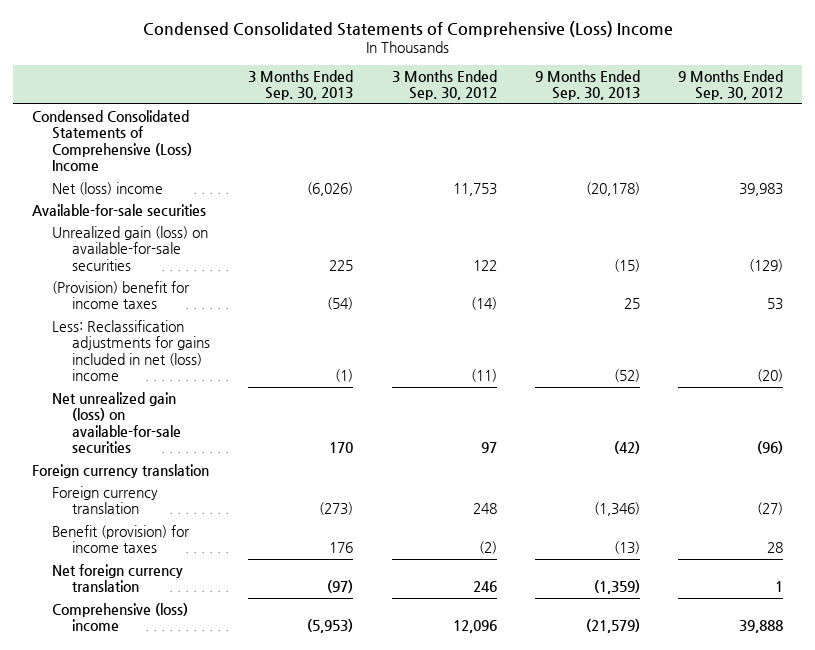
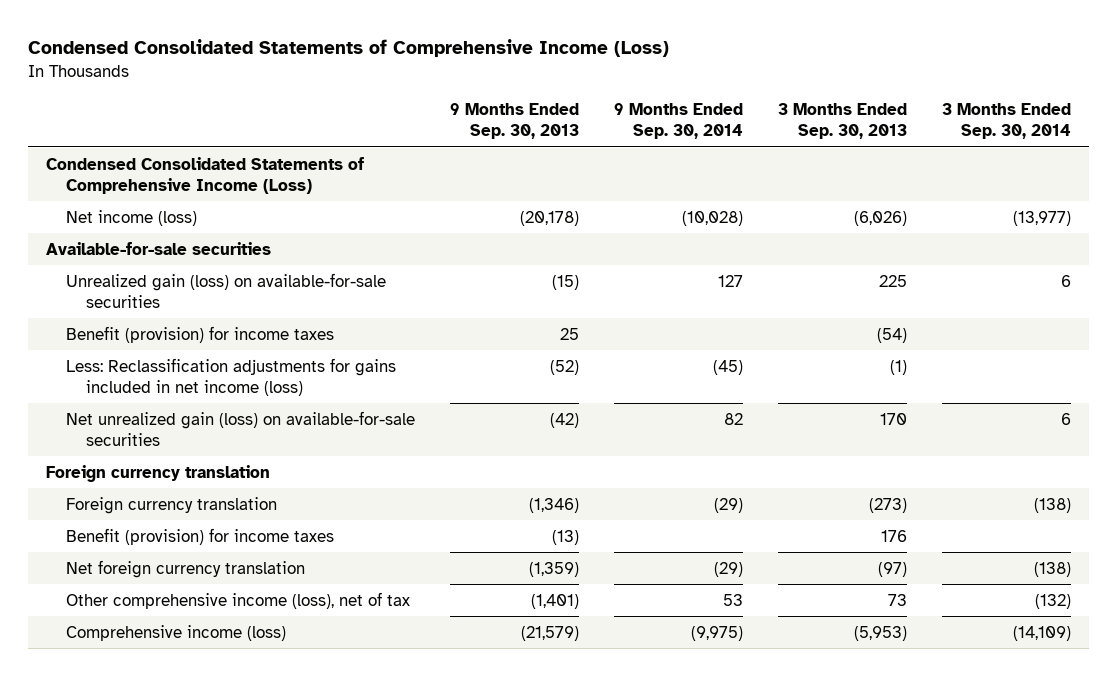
[142,20,673,37] Condensed Consolidated Statements of Comprehensive (Loss) Income -> [28,39,670,58] Condensed Consolidated Statements of Comprehensive Income (Loss)
[391,69,497,101] 3 Months Ended Sep. 30, 2012 -> none
[678,69,784,101] 9 Months Ended Sep. 30, 2012 -> none
none -> [613,103,743,140] 9 Months Ended Sep. 30, 2014
none -> [942,103,1072,140] 3 Months Ended Sep. 30, 2014
[32,109,193,172] Condensed Consolidated Statements of Comprehensive (Loss) Income -> [45,156,364,194] Condensed Consolidated Statements of Comprehensive Income (Loss)
[52,181,164,195] Net (loss) income -> [65,209,197,226] Net income (loss)
[52,280,191,310] (Provision) benefit for income taxes -> [65,325,334,343] Benefit (provision) for income taxes
[52,319,211,382] Less: Reclassification adjustments for gains included in net (loss) income -> [65,357,396,396] Less: Reclassification adjustments for gains included in net income (loss)
none -> [65,591,410,609] Other comprehensive income (loss), net of tax
[52,602,189,632] Comprehensive (loss) income -> [65,624,286,641] Comprehensive income (loss)

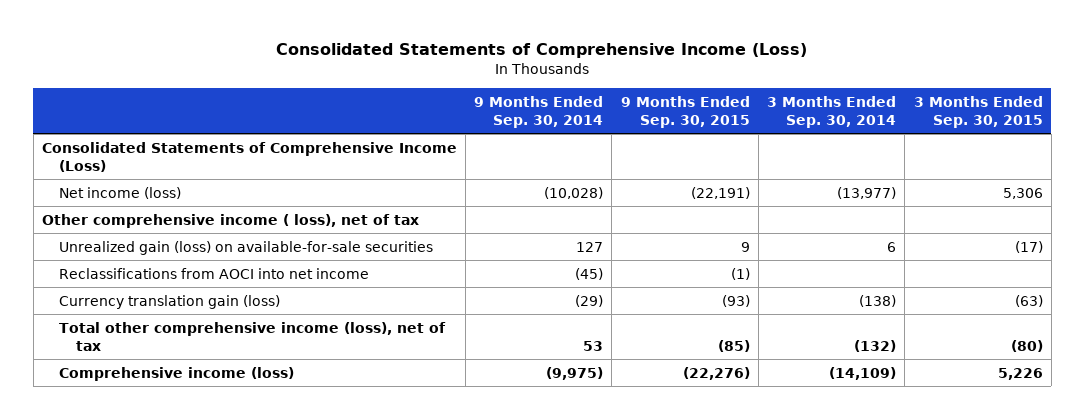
[28,39,670,58] Condensed Consolidated Statements of Comprehensive Income (Loss) -> [276,42,808,58] Consolidated Statements of Comprehensive Income (Loss)
[449,103,579,140] 9 Months Ended Sep. 30, 2013 -> none
[777,103,907,140] 3 Months Ended Sep. 30, 2013 -> none
none -> [620,95,750,128] 9 Months Ended Sep. 30, 2015
none -> [913,95,1043,128] 3 Months Ended Sep. 30, 2015
[45,156,364,194] Condensed Consolidated Statements of Comprehensive Income (Loss) -> [41,141,457,172] Consolidated Statements of Comprehensive Income (Loss)
[45,241,271,255] Available-for-sale securities -> none
none -> [41,213,419,228] Other comprehensive income ( loss), net of tax
[65,325,334,343] Benefit (provision) for income taxes -> none
[65,410,415,446] Net unrealized gain (loss) on available-for-sale securities -> none
[45,464,270,482] Foreign currency translation -> none
[65,527,334,545] Benefit (provision) for income taxes -> none
[65,559,305,578] Net foreign currency translation -> none
[65,357,396,396] Less: Reclassification adjustments for gains included in net income (loss) -> [59,267,370,279] Reclassifications from AOCI into net income
[65,496,277,514] Foreign currency translation -> [59,294,281,309] Currency translation gain (loss)
[65,591,410,609] Other comprehensive income (loss), net of tax -> [59,321,447,351] Total other comprehensive income (loss), net of tax

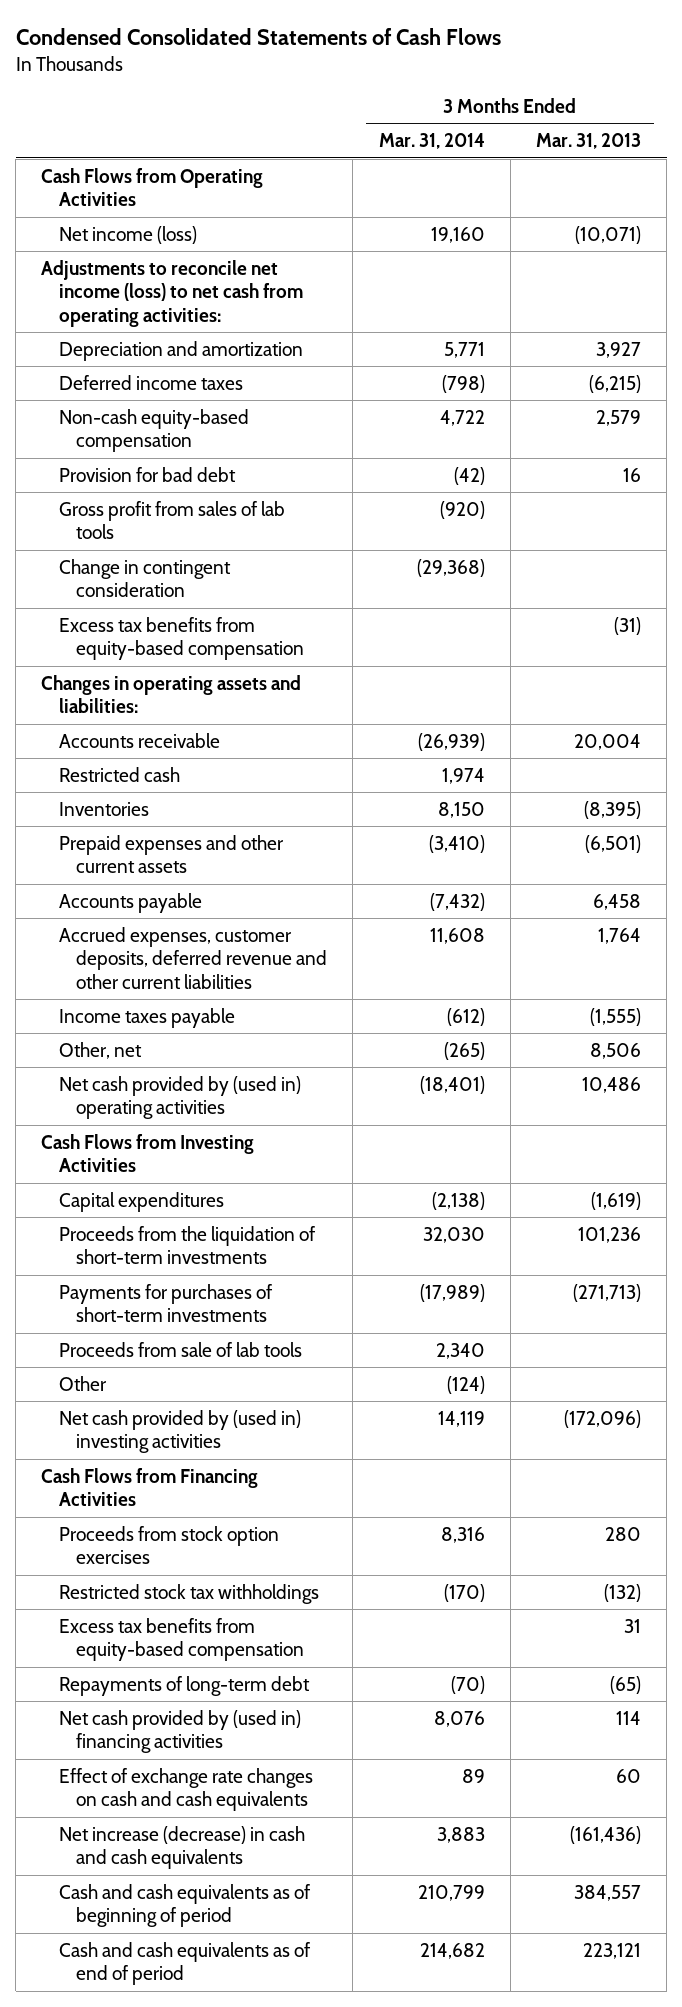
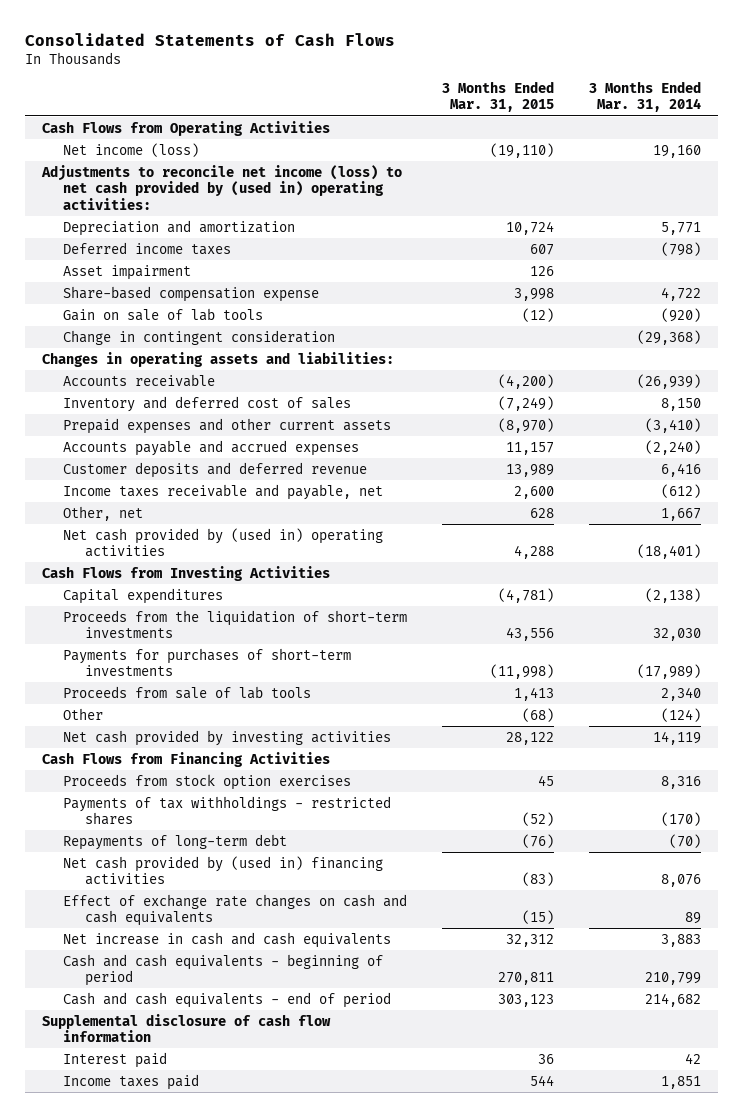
[15,27,501,45] Condensed Consolidated Statements of Cash Flows -> [24,32,395,46] Consolidated Statements of Cash Flows
[535,133,641,150] Mar. 31, 2013 -> none
none -> [442,80,555,113] 3 Months Ended Mar. 31, 2015
[41,259,303,327] Adjustments to reconcile net income (loss) to net cash from operating activities: -> [40,164,402,210] Adjustments to reconcile net income (loss) to net cash provided by (used in) operating activities:
[58,466,236,482] Provision for bad debt -> none
none -> [63,264,192,280] Asset impairment
[58,408,249,453] Non-cash equity-based compensation -> [63,285,320,302] Share-based compensation expense
[58,500,285,540] Gross profit from sales of lab tools -> [63,307,264,321] Gain on sale of lab tools
[58,616,305,661] Excess tax benefits from equity-based compensation -> none
[58,766,180,782] Restricted cash -> none
[58,801,149,816] Inventories -> [63,395,352,412] Inventory and deferred cost of sales
[58,892,202,913] Accounts payable -> [63,439,360,456] Accounts payable and accrued expenses
[429,892,485,911] (7,432) -> [644,439,701,455] (2,240)
[58,926,328,989] Accrued expenses, customer deposits, deferred revenue and other current liabilities -> [63,461,368,478] Customer deposits and deferred revenue
[429,927,485,944] 11,608 -> [660,462,701,477] 6,416
[58,1007,235,1028] Income taxes payable -> [63,483,384,500] Income taxes receivable and payable, net
[443,1041,485,1060] (265) -> [660,507,701,521] 1,667
[58,1409,301,1454] Net cash provided by (used in) investing activities -> [63,729,392,746] Net cash provided by investing activities
[58,1617,305,1662] Excess tax benefits from equity-based compensation -> none
[58,1583,319,1604] Restricted stock tax withholdings -> [63,795,392,826] Payments of tax withholdings - restricted shares
[58,1825,305,1870] Net increase (decrease) in cash and cash equivalents -> [63,931,392,948] Net increase in cash and cash equivalents
[58,1883,311,1928] Cash and cash equivalents as of beginning of period -> [63,953,384,987] Cash and cash equivalents - beginning of period
[58,1941,311,1986] Cash and cash equivalents as of end of period -> [63,991,392,1008] Cash and cash equivalents - end of period
none -> [41,1013,331,1043] Supplemental disclosure of cash flow information
none -> [63,1051,168,1068] Interest paid
none -> [63,1073,200,1090] Income taxes paid

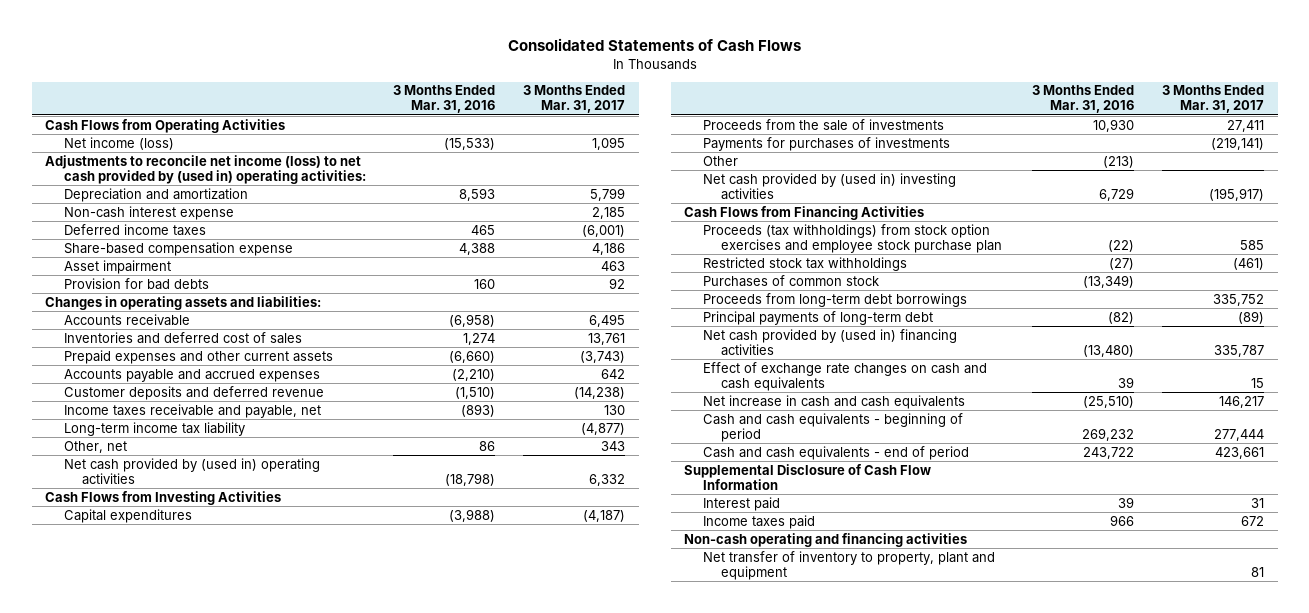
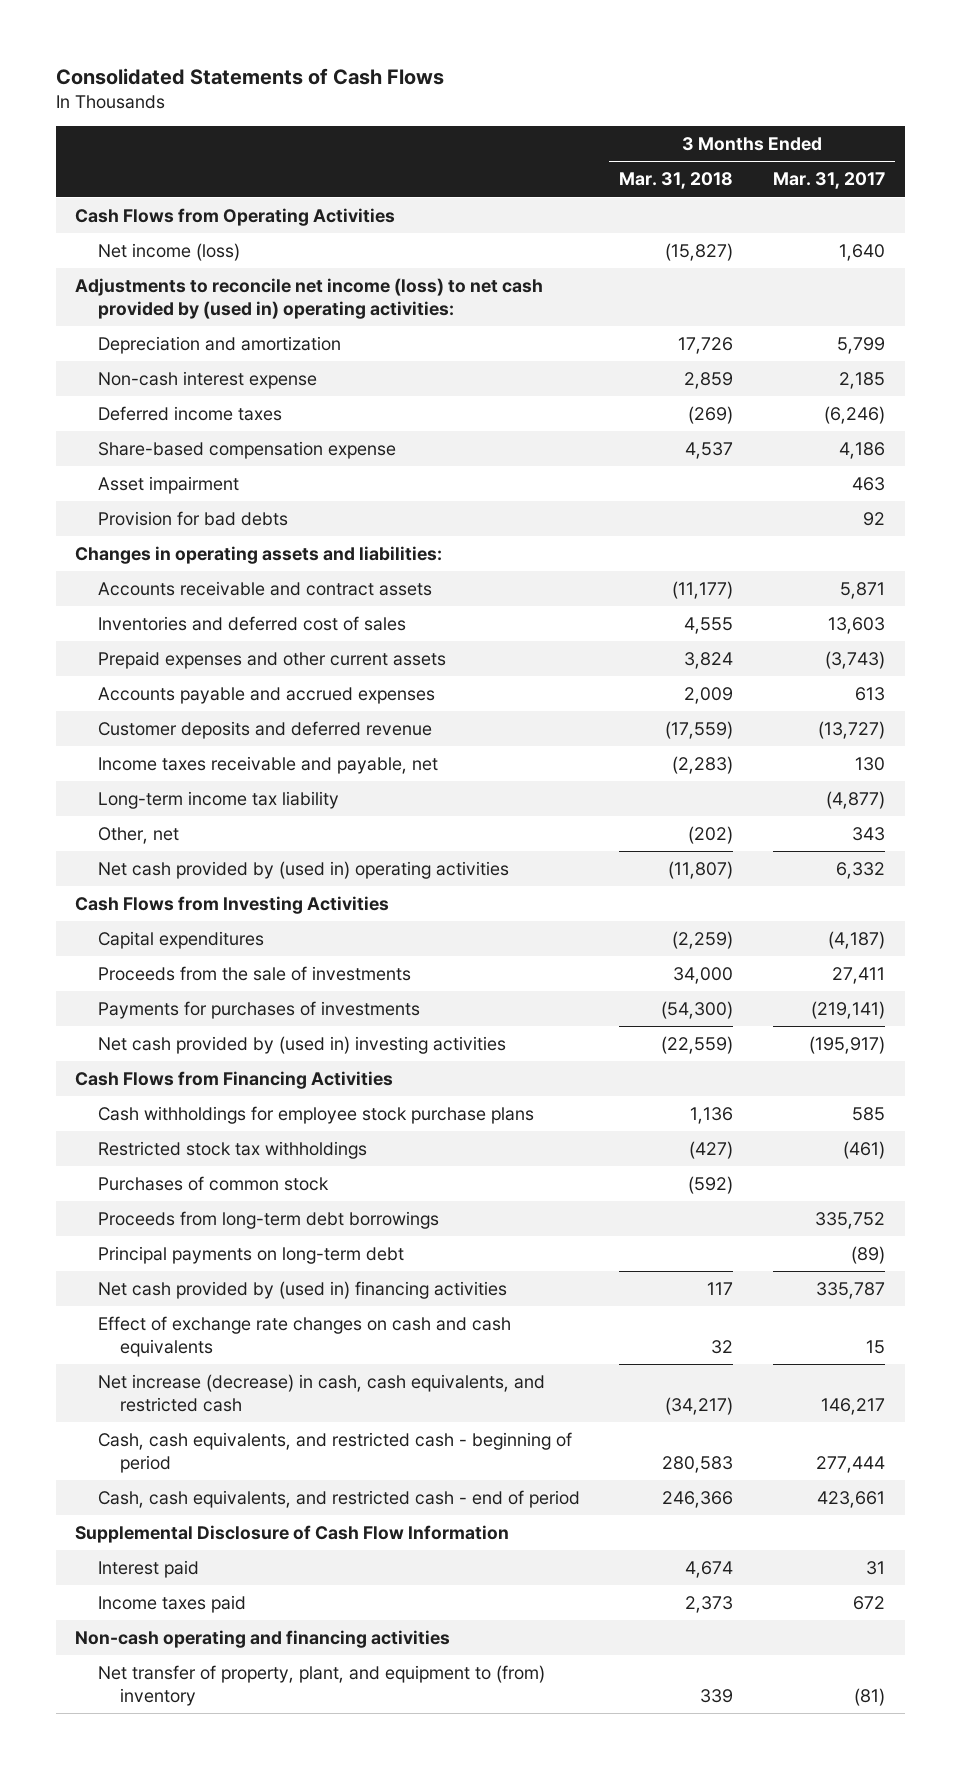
[393,85,496,114] 3 Months Ended Mar. 31, 2016 -> none
none -> [619,172,734,190] Mar. 31, 2018
[591,136,625,150] 1,095 -> [838,244,885,262] 1,640
[581,224,625,237] (6,001) -> [823,406,885,425] (6,246)
[63,313,190,326] Accounts receivable -> none
none -> [97,581,432,597] Accounts receivable and contract assets
[587,332,625,345] 13,761 -> [827,617,885,635] 13,603
[600,368,625,379] 642 -> [854,687,885,702] 613
[573,386,625,399] (14,238) -> [817,721,885,740] (13,727)
[702,155,738,166] Other -> none
[702,223,1003,253] Proceeds (tax withholdings) from stock option exercises and employee stock purchase plan -> [97,1106,534,1125] Cash withholdings for employee stock purchase plans
[702,310,933,325] Principal payments of long-term debt -> [97,1246,404,1265] Principal payments on long-term debt
[702,394,965,409] Net increase in cash and cash equivalents -> [97,1374,545,1412] Net increase (decrease) in cash, cash equivalents, and restricted cash
[702,412,963,442] Cash and cash equivalents - beginning of period -> [97,1432,572,1473] Cash, cash equivalents, and restricted cash - beginning of period
[702,445,969,460] Cash and cash equivalents - end of period -> [97,1490,580,1509] Cash, cash equivalents, and restricted cash - end of period
[702,550,995,580] Net transfer of inventory to property, plant and equipment -> [97,1665,545,1706] Net transfer of property, plant, and equipment to (from) inventory
[1250,566,1264,577] 81 -> [853,1687,885,1706] (81)

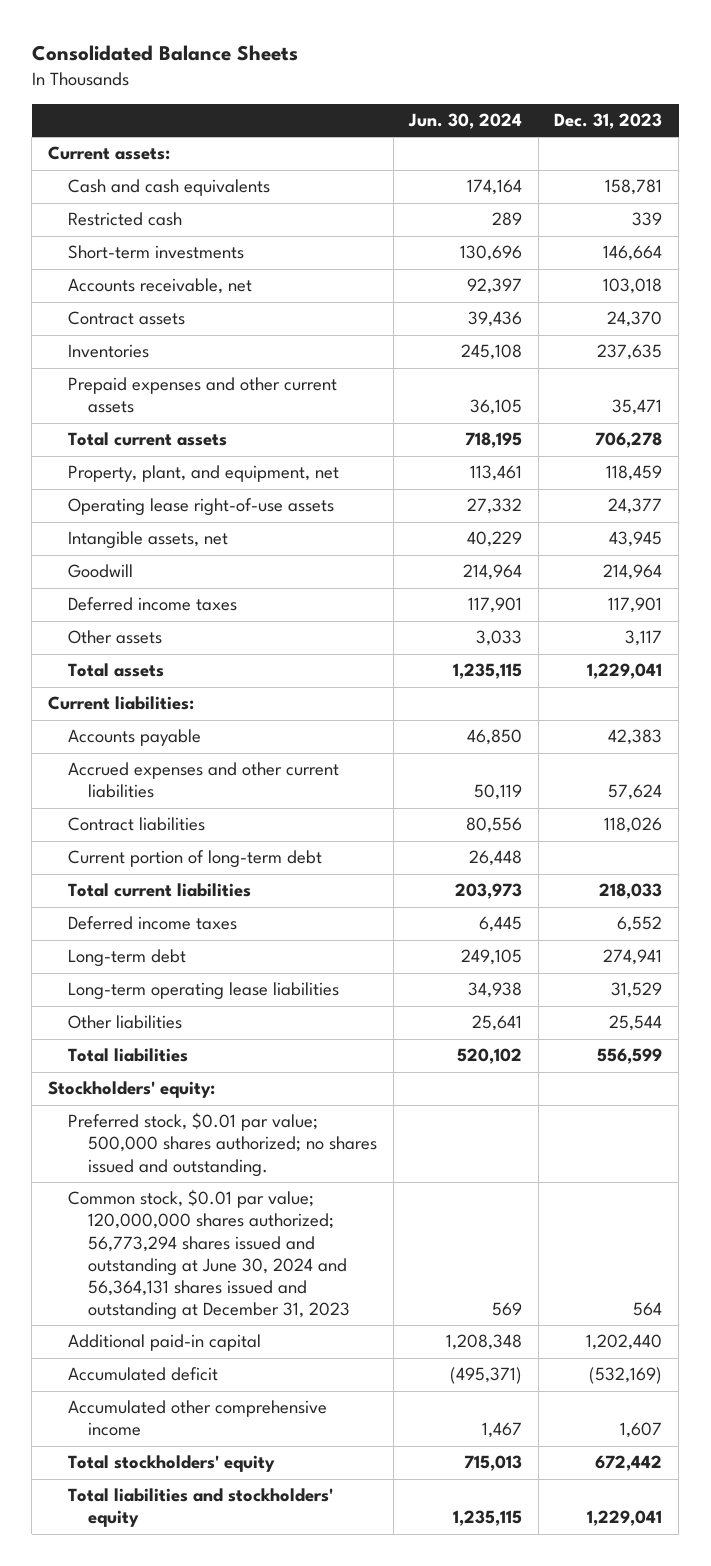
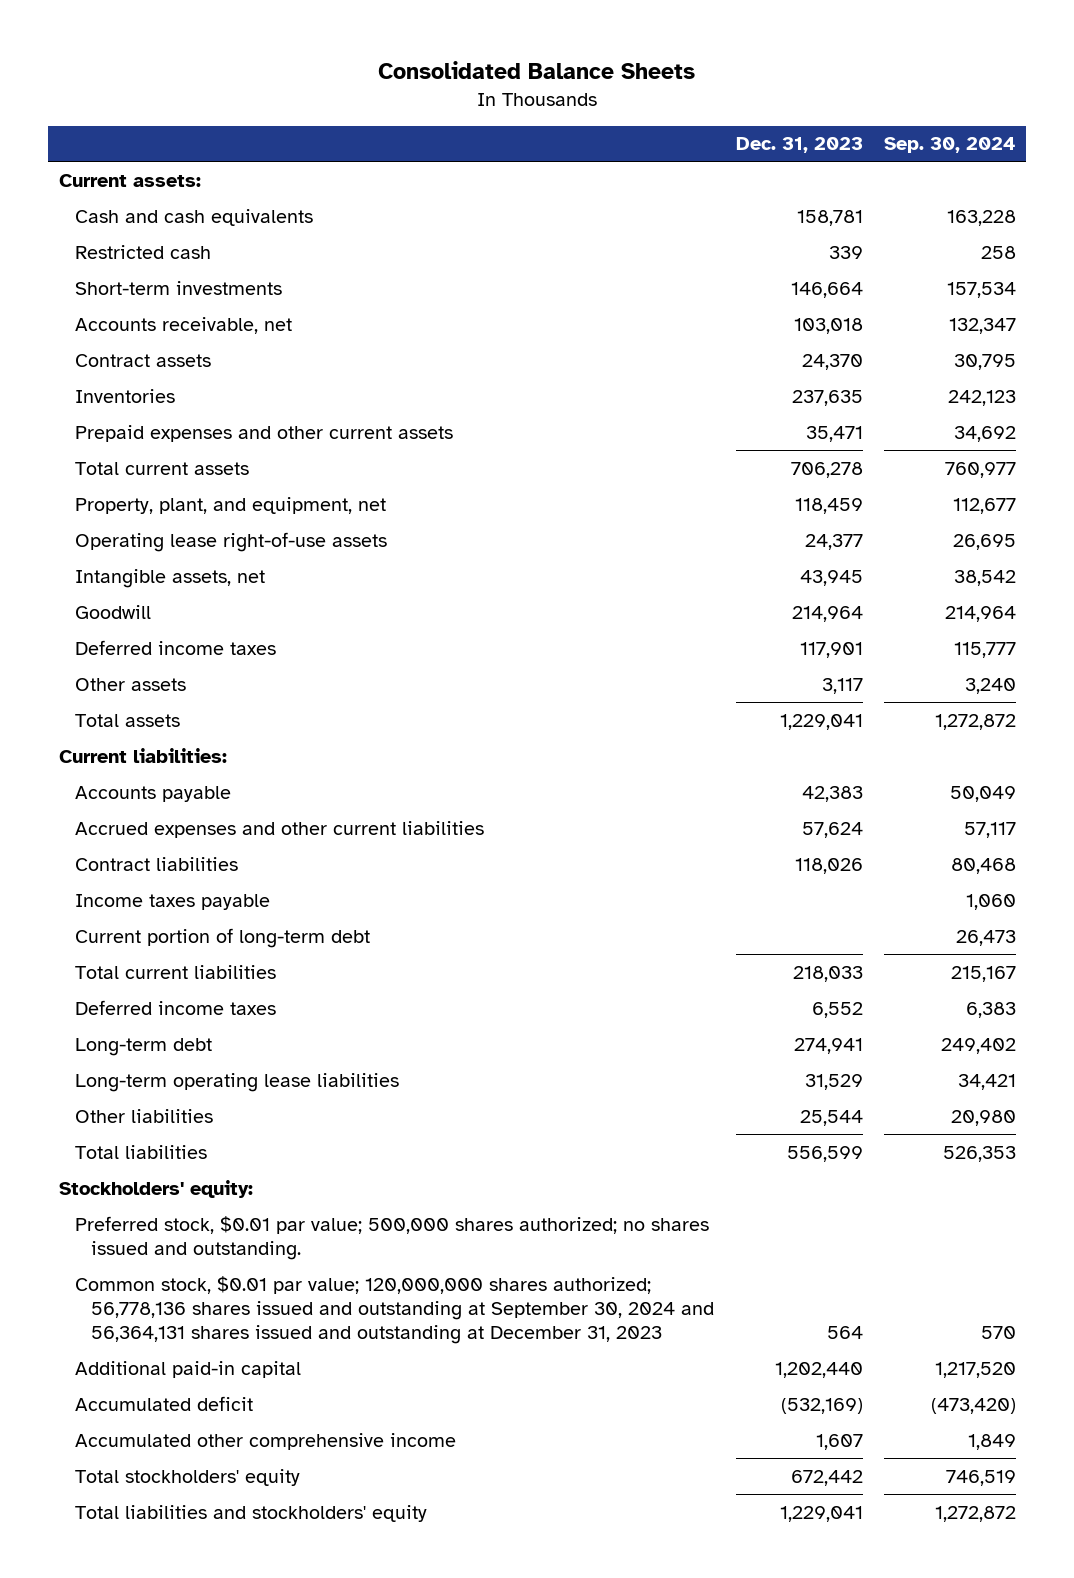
[408,113,523,130] Jun. 30, 2024 -> none
none -> [883,137,1016,154] Sep. 30, 2024
none -> [75,893,271,910] Income taxes payable
[68,1189,350,1321] Common stock, $0.01 par value; 120,000,000 shares authorized; 56,773,294 shares issued and outstanding at June 30, 2024 and 56,364,131 shares issued and outstanding at December 31, 2023 -> [75,1275,715,1344] Common stock, $0.01 par value; 120,000,000 shares authorized; 56,778,136 shares issued and outstanding at September 30, 2024 and 56,364,131 shares issued and outstanding at December 31, 2023

